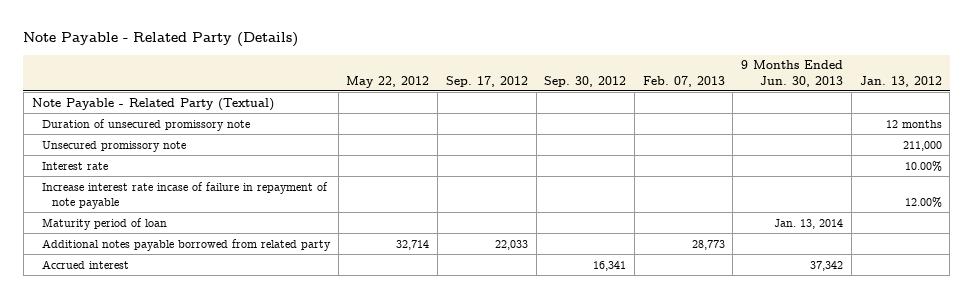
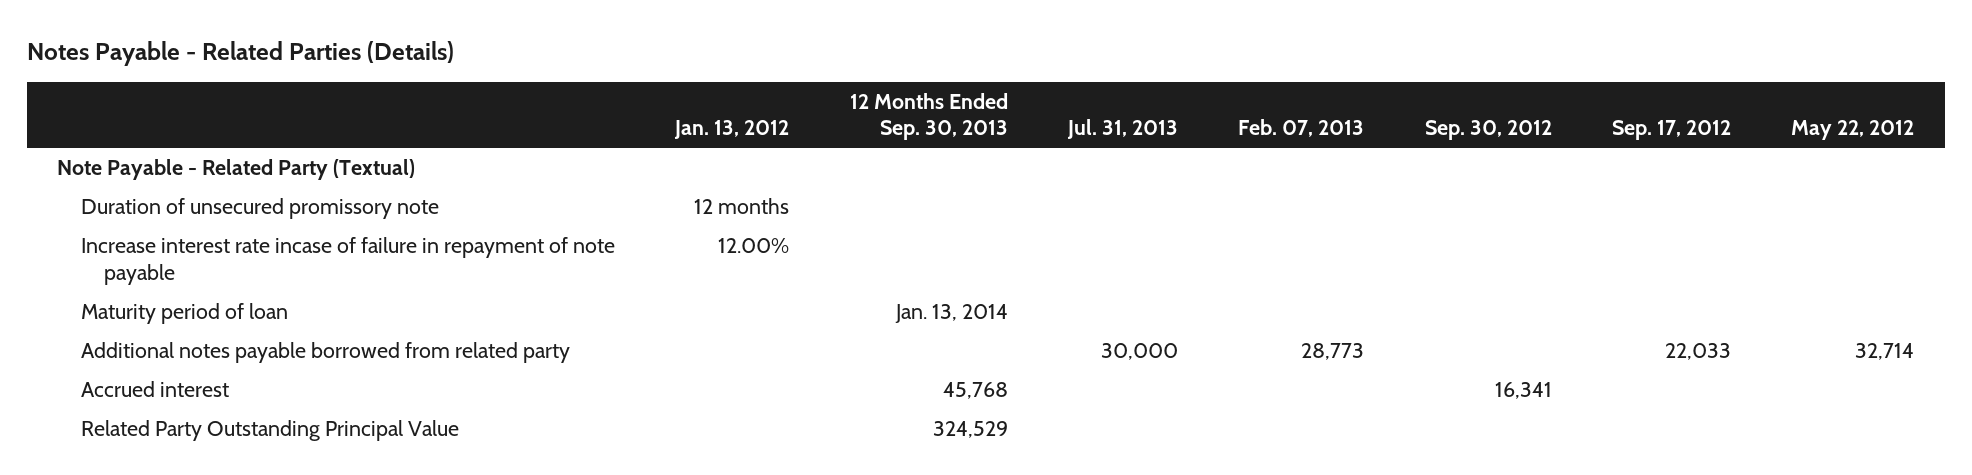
[23,32,299,48] Note Payable - Related Party (Details) -> [27,41,455,67] Notes Payable - Related Parties (Details)
[741,60,844,87] 9 Months Ended Jun. 30, 2013 -> none
none -> [849,92,1008,141] 12 Months Ended Sep. 30, 2013
none -> [1066,119,1178,140] Jul. 31, 2013
[41,140,186,152] Unsecured promissory note -> none
[41,161,108,170] Interest rate -> none
none -> [80,420,459,442] Related Party Outstanding Principal Value

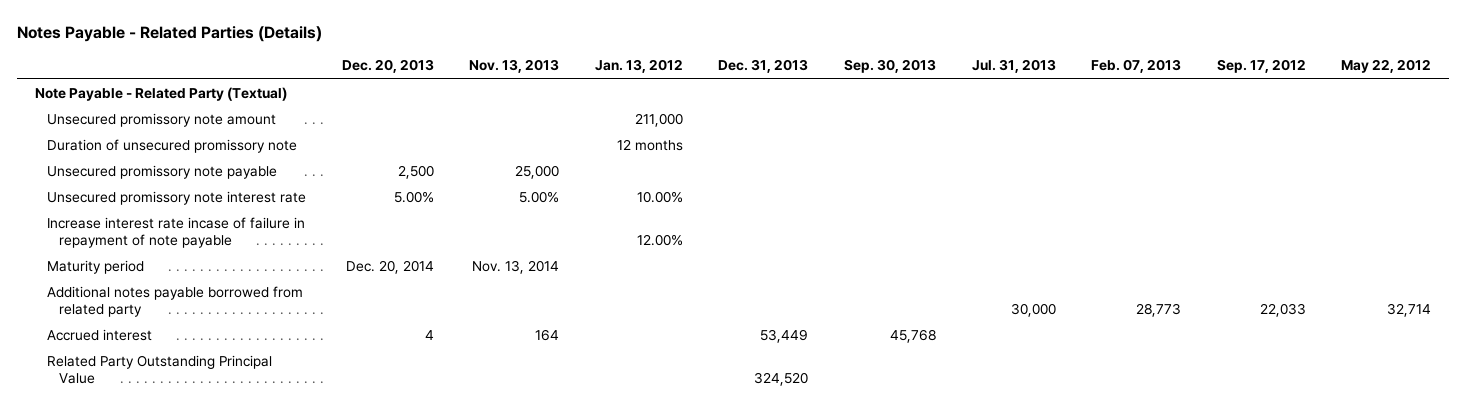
[849,92,1008,141] 12 Months Ended Sep. 30, 2013 -> none
[1424,120,1552,141] Sep. 30, 2012 -> none
none -> [341,59,434,74] Dec. 20, 2013
none -> [469,59,560,74] Nov. 13, 2013
none -> [718,59,809,74] Dec. 31, 2013
none -> [843,59,936,74] Sep. 30, 2013
none -> [47,113,277,128] Unsecured promissory note amount
none -> [47,165,278,180] Unsecured promissory note payable
none -> [47,191,307,206] Unsecured promissory note interest rate
[80,303,288,325] Maturity period of loan -> [47,260,145,275] Maturity period

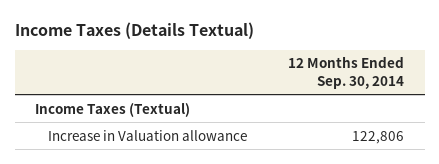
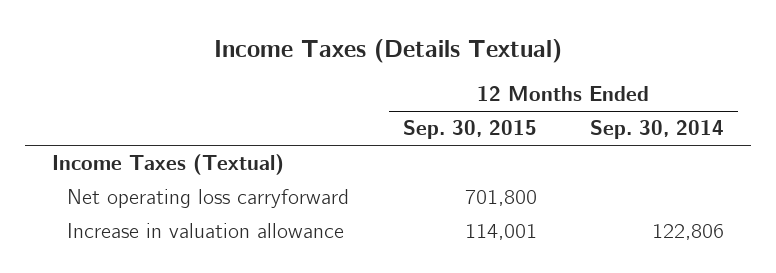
none -> [402,120,537,140] Sep. 30, 2015
none -> [67,189,350,209] Net operating loss carryforward
[47,129,247,141] Increase in Valuation allowance -> [67,223,345,239] Increase in valuation allowance

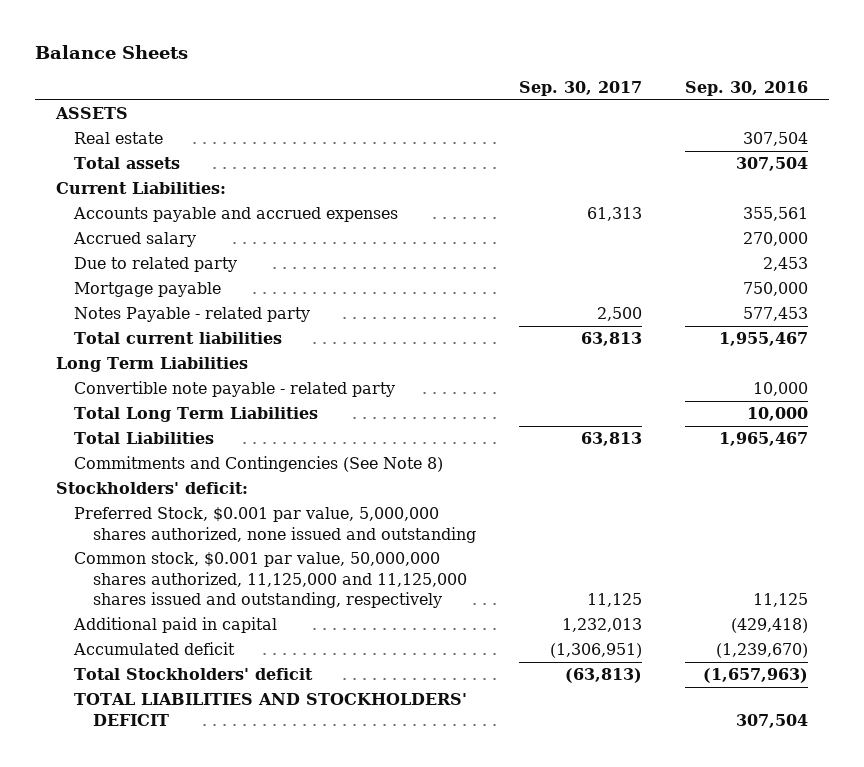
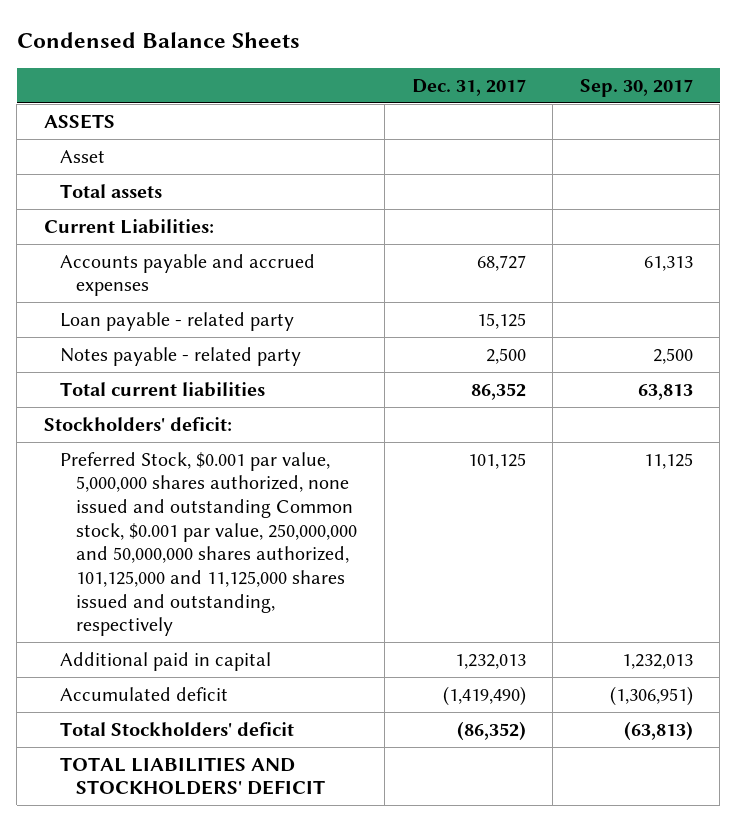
[34,44,188,59] Balance Sheets -> [16,31,300,48] Condensed Balance Sheets
[684,80,808,96] Sep. 30, 2016 -> none
none -> [411,78,526,96] Dec. 31, 2017
[74,132,164,145] Real estate -> none
none -> [60,149,106,163] Asset
[73,232,197,248] Accrued salary -> none
[74,282,222,298] Mortgage payable -> none
[74,257,238,273] Due to related party -> [60,311,295,331] Loan payable - related party
[74,307,311,323] Notes Payable - related party -> [60,346,302,366] Notes payable - related party
[56,357,249,373] Long Term Liabilities -> none
[74,381,396,398] Convertible note payable - related party -> none
[74,407,319,423] Total Long Term Liabilities -> none
[74,432,215,445] Total Liabilities -> none
[74,456,444,473] Commitments and Contingencies (See Note 8) -> none
[74,507,476,543] Preferred Stock, $0.001 par value, 5,000,000 shares authorized, none issued and outstanding -> none
[74,552,467,608] Common stock, $0.001 par value, 50,000,000 shares authorized, 11,125,000 and 11,125,000 shares issued and outstanding, respectively -> [60,451,358,637] Preferred Stock, $0.001 par value, 5,000,000 shares authorized, none issued and outstanding Common stock, $0.001 par value, 250,000,000 and 50,000,000 shares authorized, 101,125,000 and 11,125,000 shares issued and outstanding, respectively

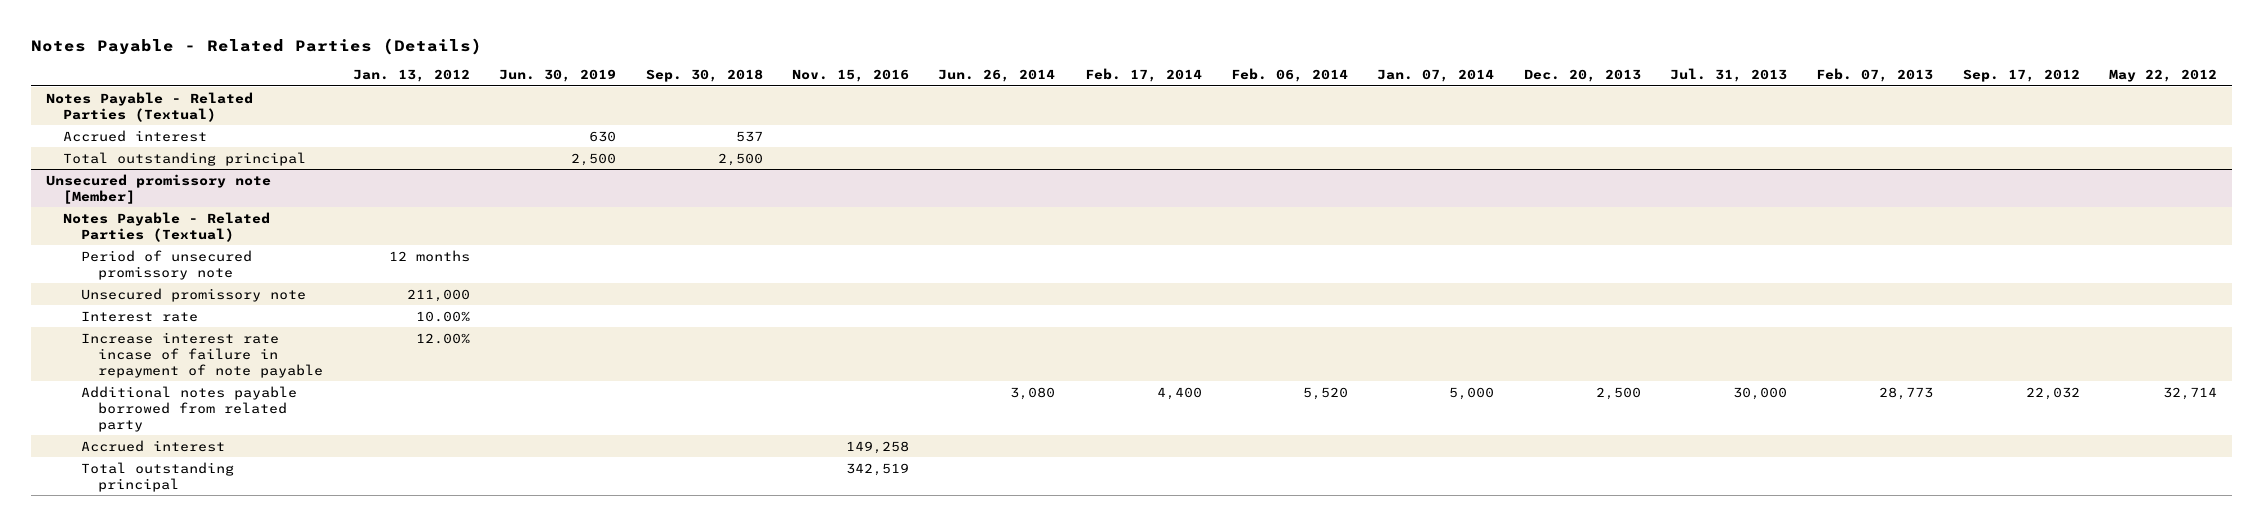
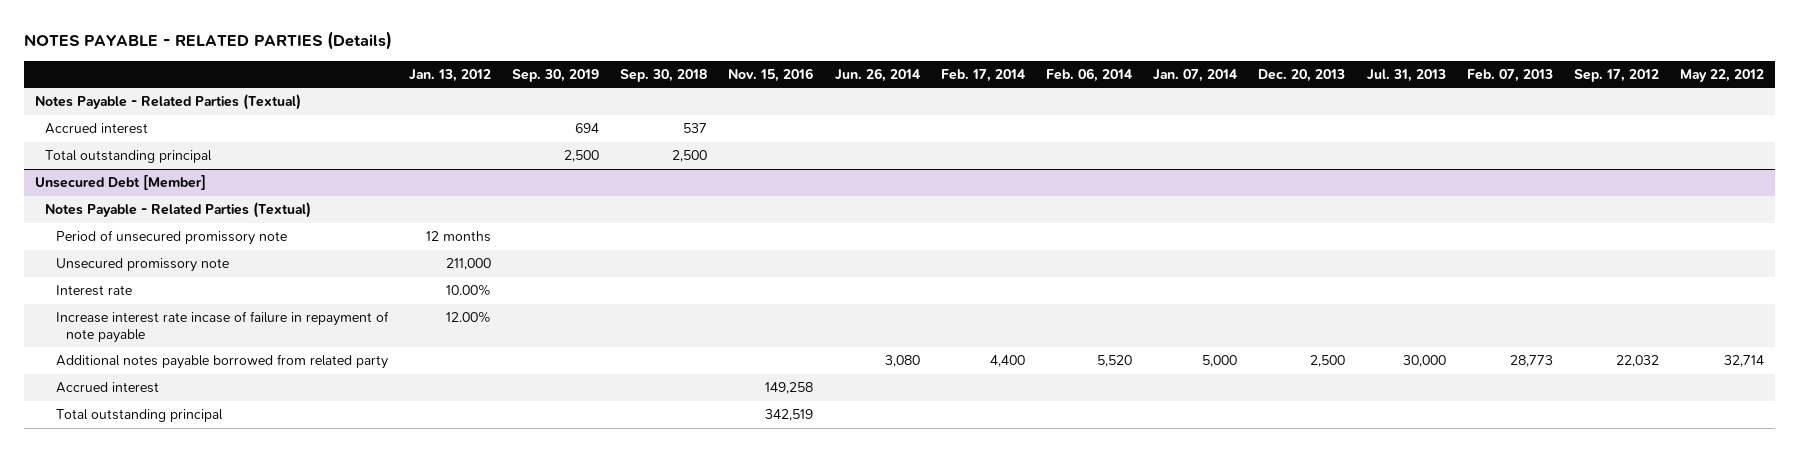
[30,37,482,55] Notes Payable - Related Parties (Details) -> [24,31,393,51] NOTES PAYABLE - RELATED PARTIES (Details)
[499,69,617,83] Jun. 30, 2019 -> none
none -> [512,68,600,82] Sep. 30, 2019
[45,173,271,204] Unsecured promissory note [Member] -> [34,175,206,191] Unsecured Debt [Member]

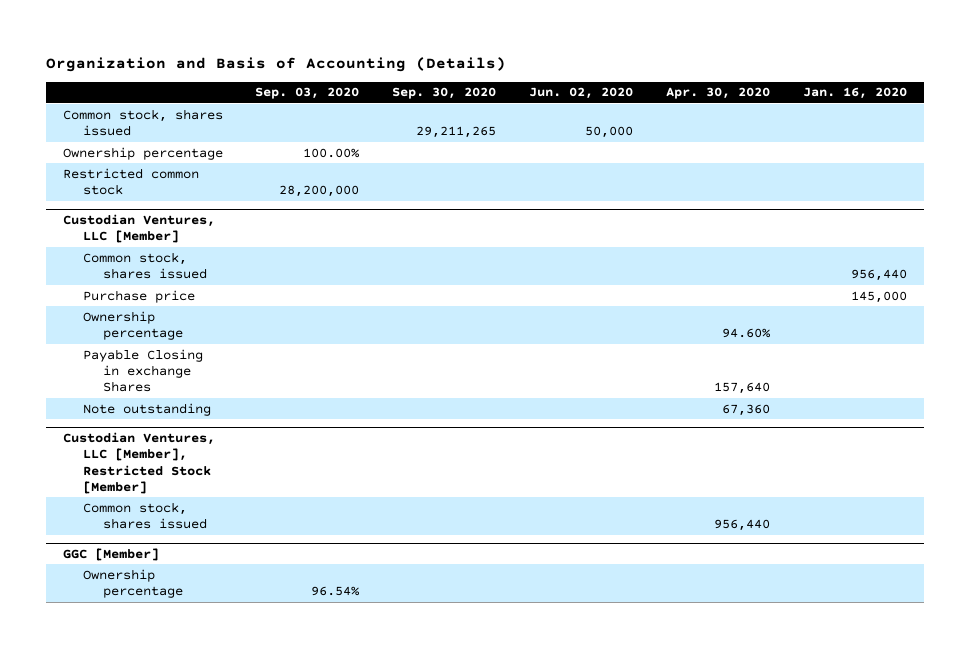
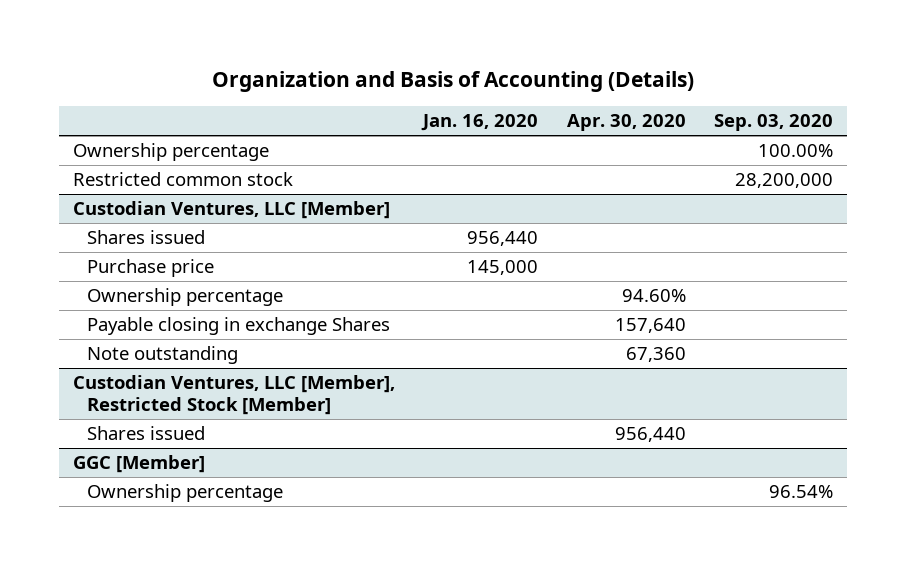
[392,87,497,100] Sep. 30, 2020 -> none
[529,87,634,100] Jun. 02, 2020 -> none
[62,108,223,137] Common stock, shares issued -> none
[82,251,207,280] Common stock, shares issued -> [86,230,205,245] Shares issued
[82,348,203,393] Payable Closing in exchange Shares -> [86,317,390,336] Payable closing in exchange Shares
[82,501,207,530] Common stock, shares issued -> [86,426,205,441] Shares issued

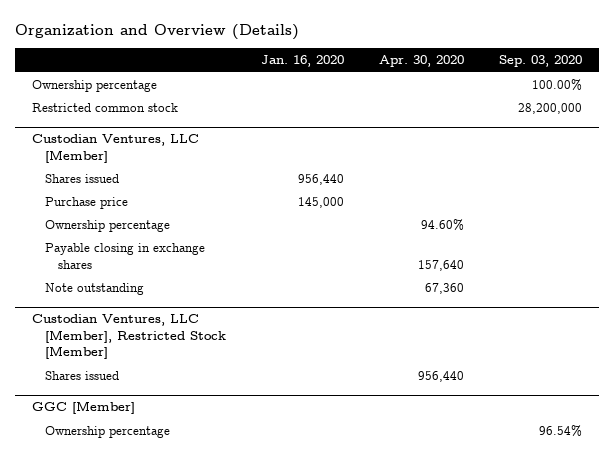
[212,71,695,93] Organization and Basis of Accounting (Details) -> [14,24,299,41] Organization and Overview (Details)
[86,317,390,336] Payable closing in exchange Shares -> [45,243,206,269] Payable closing in exchange shares

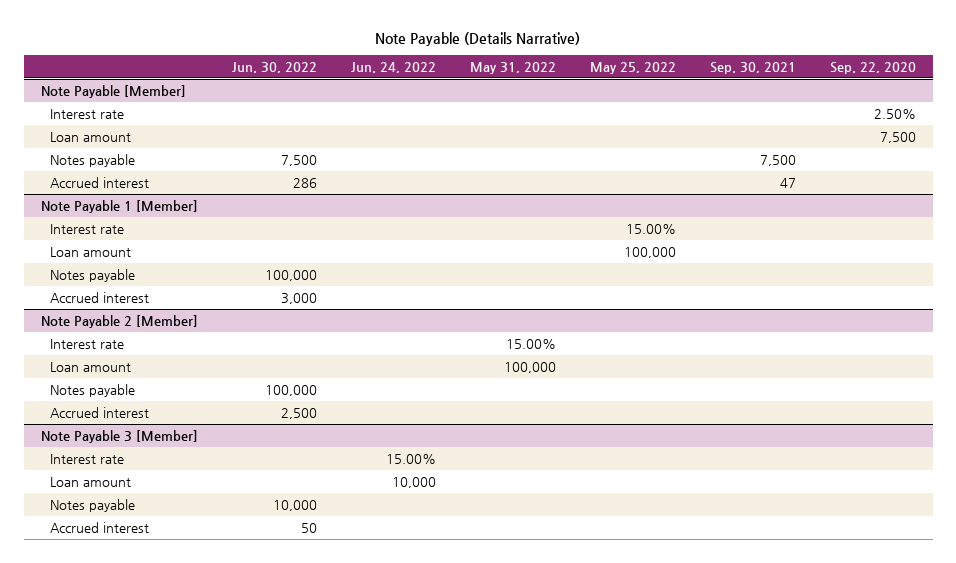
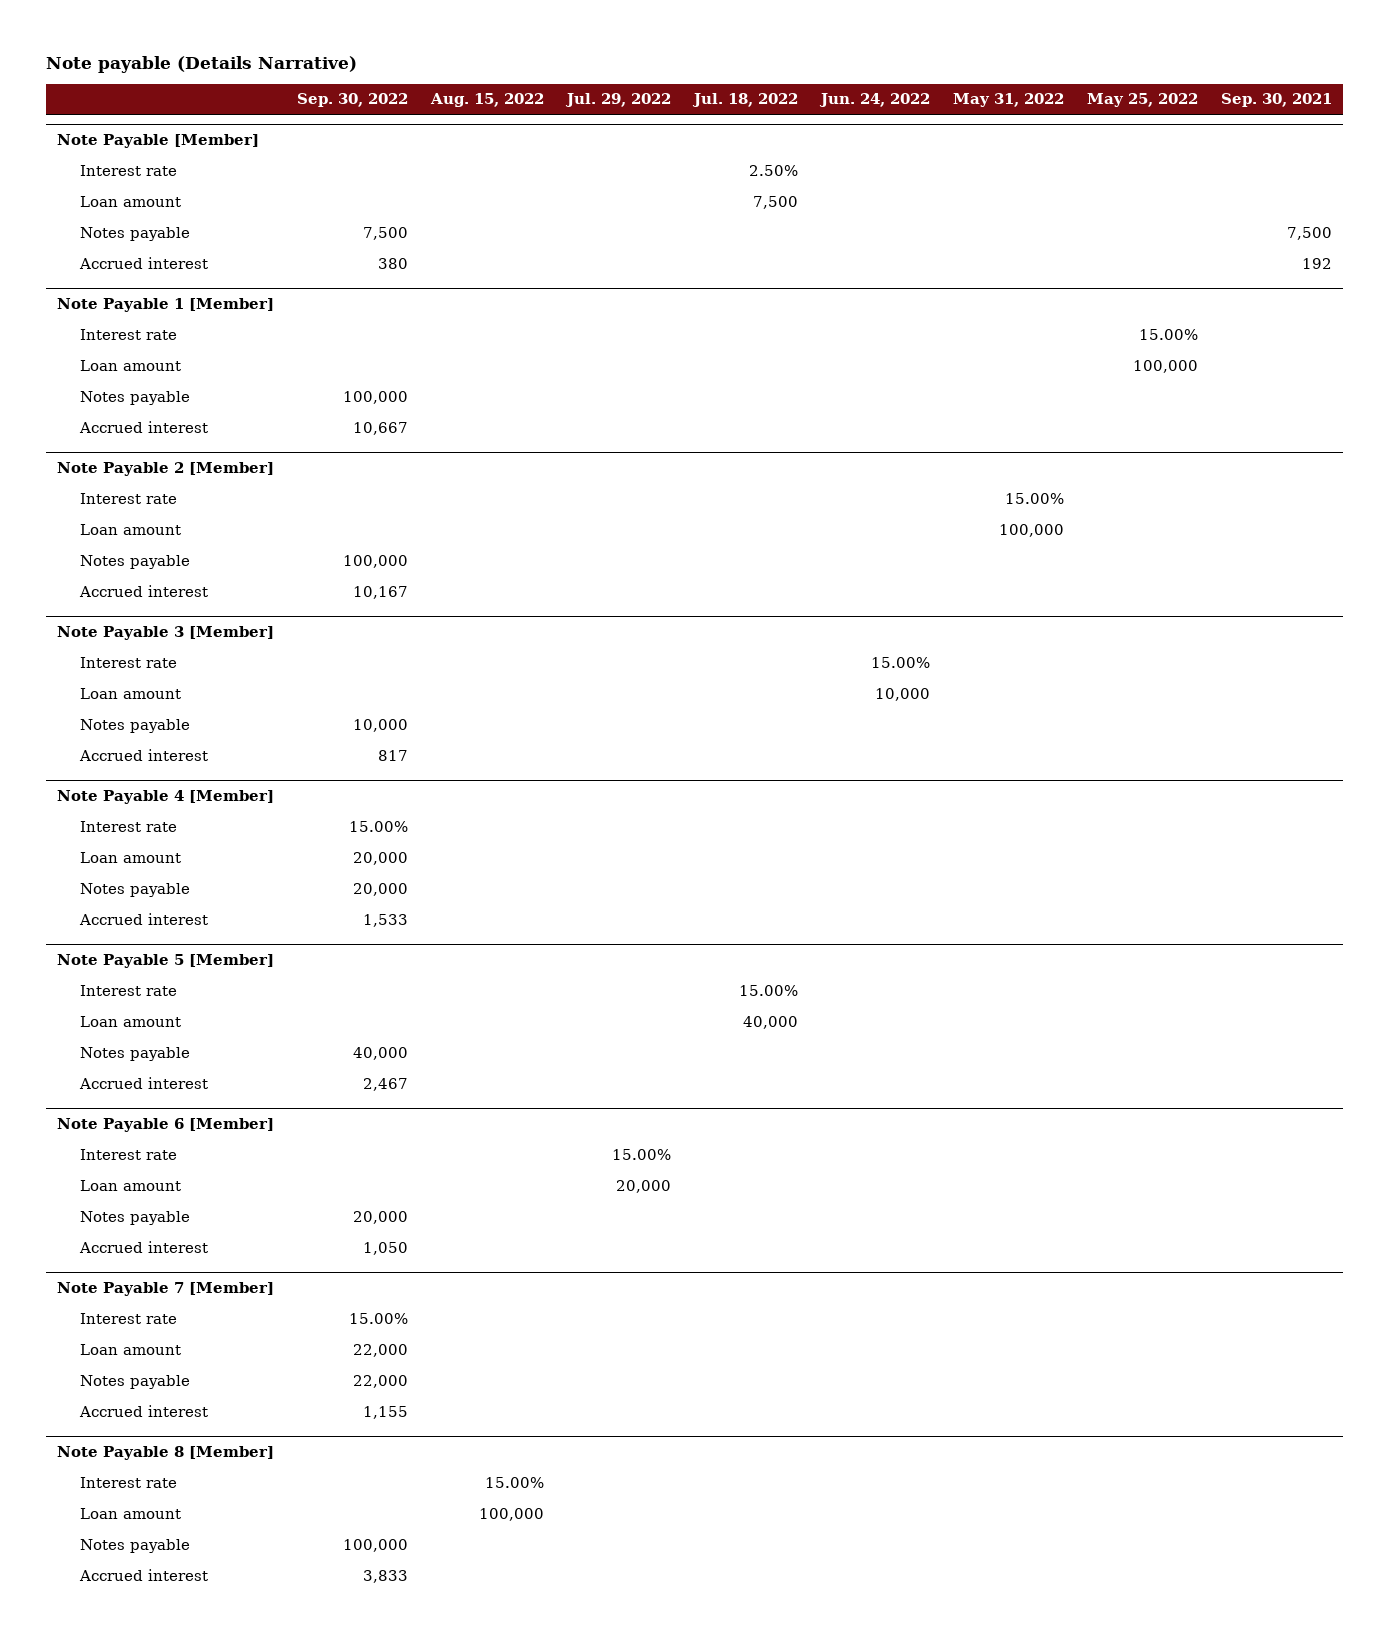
[375,31,581,46] Note Payable (Details Narrative) -> [45,55,357,73] Note payable (Details Narrative)
[231,61,317,73] Jun. 30, 2022 -> none
[829,61,916,74] Sep. 22, 2020 -> none
none -> [296,93,408,108] Sep. 30, 2022
none -> [429,93,544,108] Aug. 15, 2022
none -> [564,93,671,108] Jul. 29, 2022
none -> [691,93,798,108] Jul. 18, 2022
[779,177,796,188] 47 -> [1301,257,1332,269] 192
none -> [57,790,275,805] Note Payable 4 [Member]
none -> [80,820,178,832] Interest rate
none -> [80,851,182,863] Loan amount
none -> [80,882,191,897] Notes payable
none -> [79,912,209,925] Accrued interest
none -> [57,954,275,969] Note Payable 5 [Member]
none -> [80,984,178,996] Interest rate
none -> [80,1015,182,1027] Loan amount
none -> [80,1046,191,1061] Notes payable
none -> [79,1076,209,1089] Accrued interest
none -> [57,1118,275,1133] Note Payable 6 [Member]
none -> [80,1148,178,1160] Interest rate
none -> [80,1179,182,1191] Loan amount
none -> [80,1210,191,1225] Notes payable
none -> [79,1240,209,1253] Accrued interest
none -> [57,1282,275,1297] Note Payable 7 [Member]
none -> [80,1312,178,1324] Interest rate
none -> [80,1343,182,1355] Loan amount
none -> [80,1374,191,1389] Notes payable
none -> [79,1404,209,1417] Accrued interest
none -> [57,1446,275,1461] Note Payable 8 [Member]
none -> [80,1476,178,1488] Interest rate
none -> [80,1507,182,1519] Loan amount
none -> [80,1538,191,1553] Notes payable
none -> [79,1568,209,1581] Accrued interest

